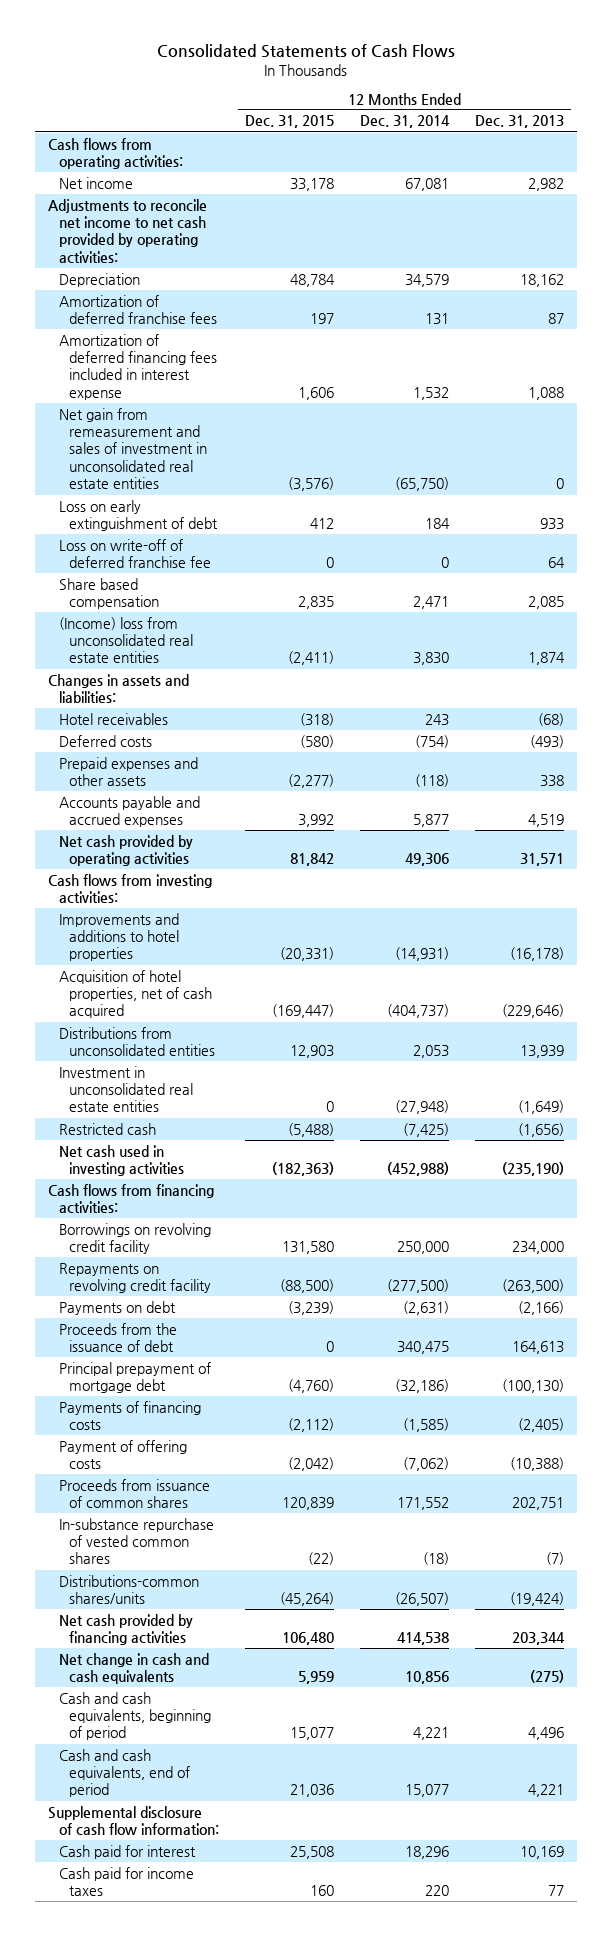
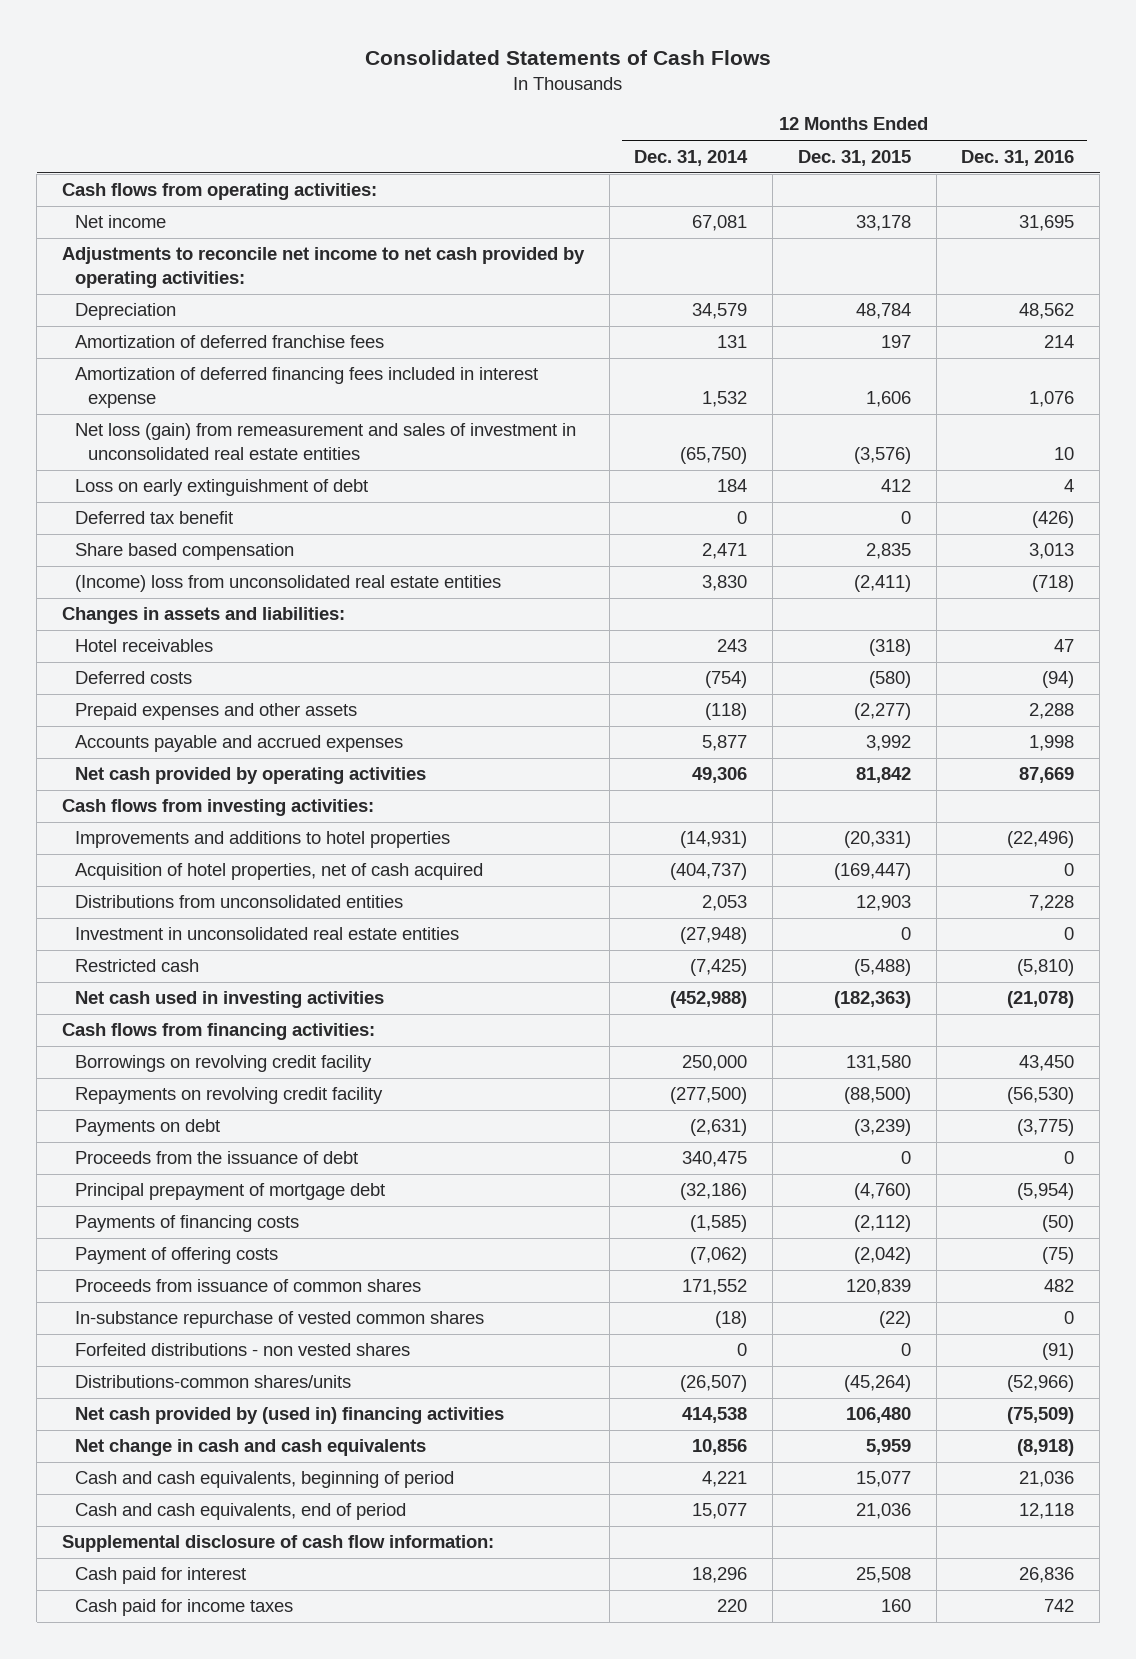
[475,115,565,129] Dec. 31, 2013 -> none
none -> [961,149,1075,166] Dec. 31, 2016
[58,407,208,490] Net gain from remeasurement and sales of investment in unconsolidated real estate entities -> [75,423,577,461] Net loss (gain) from remeasurement and sales of investment in unconsolidated real estate entities
[58,538,212,569] Loss on write-off of deferred franchise fee -> none
none -> [75,511,234,525] Deferred tax benefit
none -> [75,1343,411,1357] Forfeited distributions - non vested shares
[58,1613,193,1646] Net cash provided by financing activities -> [75,1407,505,1425] Net cash provided by (used in) financing activities

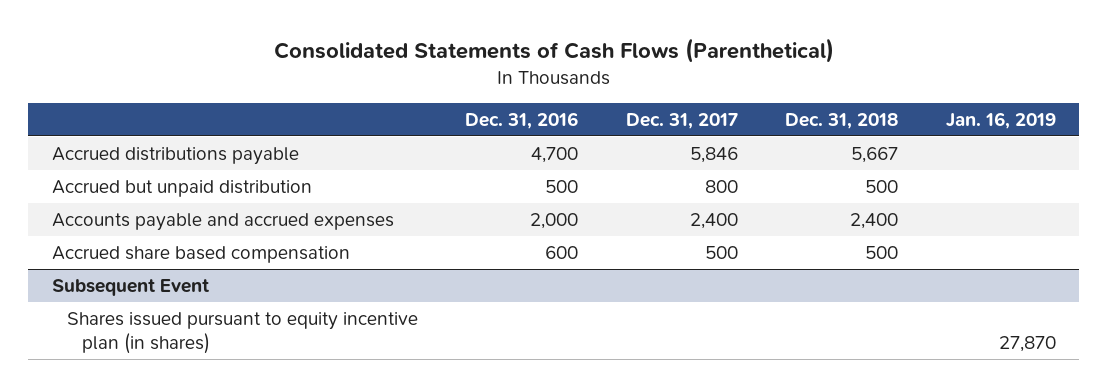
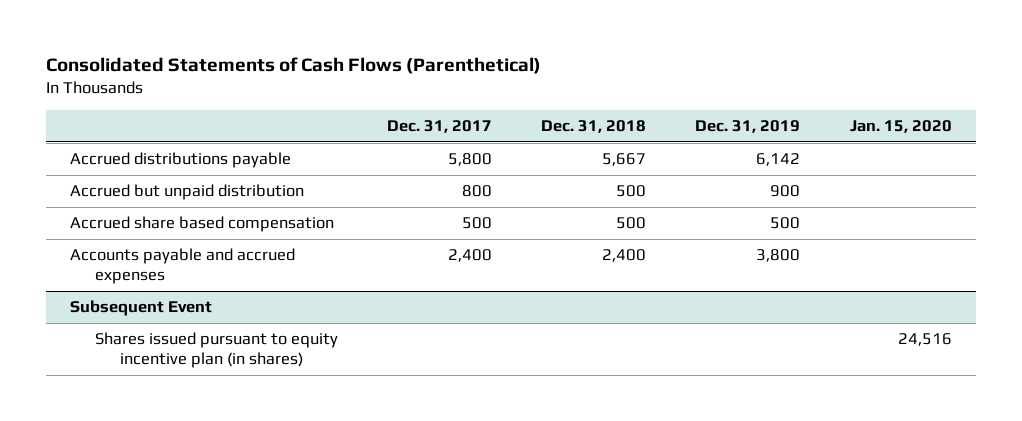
[465,111,579,129] Dec. 31, 2016 -> none
[945,111,1056,129] Jan. 16, 2019 -> none
none -> [695,120,801,134] Dec. 31, 2019
none -> [849,120,952,134] Jan. 15, 2020
[689,146,738,163] 5,846 -> [448,153,493,167] 5,800
[52,212,395,231] Accounts payable and accrued expenses -> [70,248,296,285] Accounts payable and accrued expenses

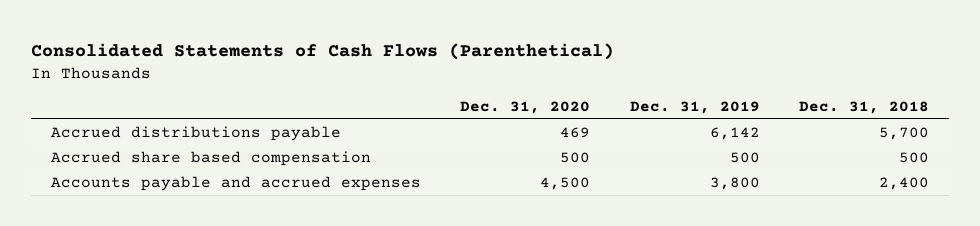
[387,120,493,134] Dec. 31, 2017 -> none
[849,120,952,134] Jan. 15, 2020 -> none
none -> [460,100,591,114] Dec. 31, 2020
[70,184,305,201] Accrued but unpaid distribution -> none
[602,153,647,167] 5,667 -> [879,127,930,141] 5,700
[70,300,213,317] Subsequent Event -> none
[95,332,339,369] Shares issued pursuant to equity incentive plan (in shares) -> none

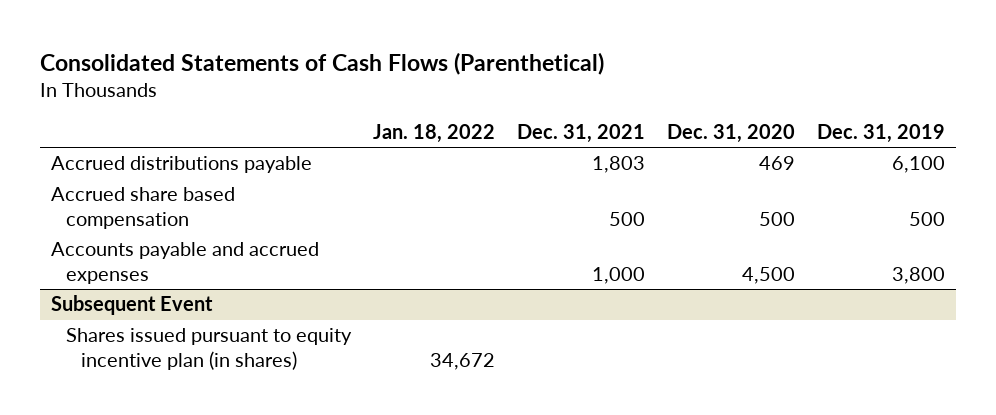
[799,100,930,114] Dec. 31, 2018 -> none
none -> [373,123,496,143] Jan. 18, 2022
none -> [517,123,646,143] Dec. 31, 2021
[709,127,760,141] 6,142 -> [891,156,945,174] 6,100
none -> [51,295,214,316] Subsequent Event
none -> [66,328,353,371] Shares issued pursuant to equity incentive plan (in shares)

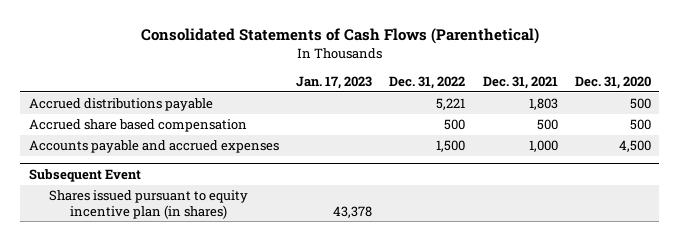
[373,123,496,143] Jan. 18, 2022 -> none
[816,123,945,143] Dec. 31, 2019 -> none
none -> [296,76,373,90] Jan. 17, 2023
none -> [389,76,466,90] Dec. 31, 2022
[758,156,795,171] 469 -> [629,98,651,110] 500

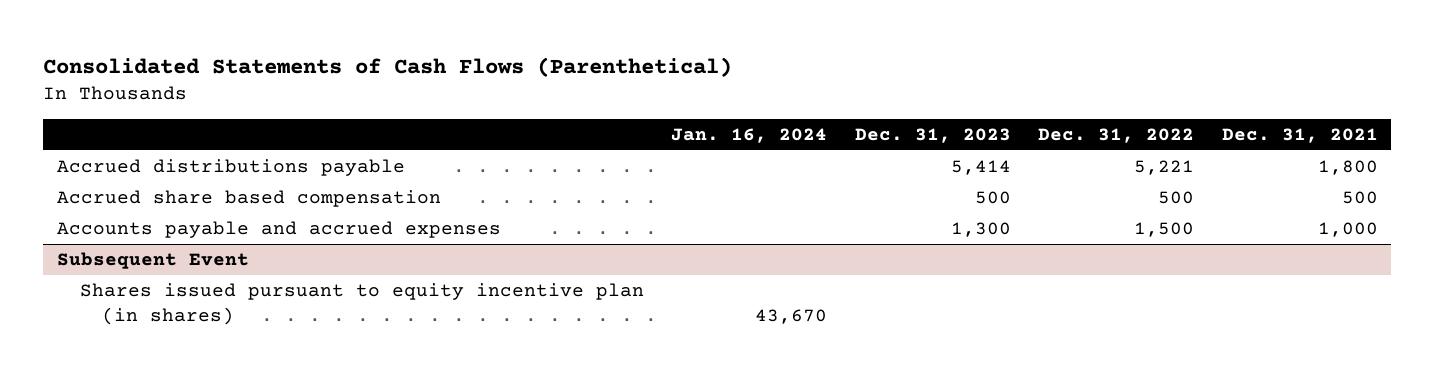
[296,76,373,90] Jan. 17, 2023 -> none
[574,76,651,90] Dec. 31, 2020 -> none
none -> [671,127,828,143] Jan. 16, 2024
none -> [854,127,1011,143] Dec. 31, 2023
[528,98,558,111] 1,803 -> [1317,160,1378,176] 1,800

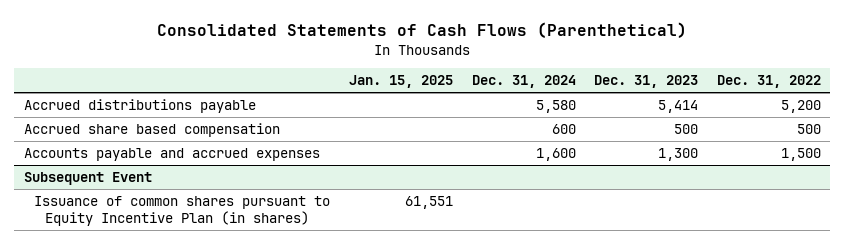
[671,127,828,143] Jan. 16, 2024 -> none
[1221,127,1378,143] Dec. 31, 2021 -> none
none -> [349,75,454,89] Jan. 15, 2025
none -> [471,75,576,89] Dec. 31, 2024
[1134,160,1195,176] 5,221 -> [781,100,822,114] 5,200
[79,283,644,326] Shares issued pursuant to equity incentive plan (in shares) -> [34,196,331,227] Issuance of common shares pursuant to Equity Incentive Plan (in shares)

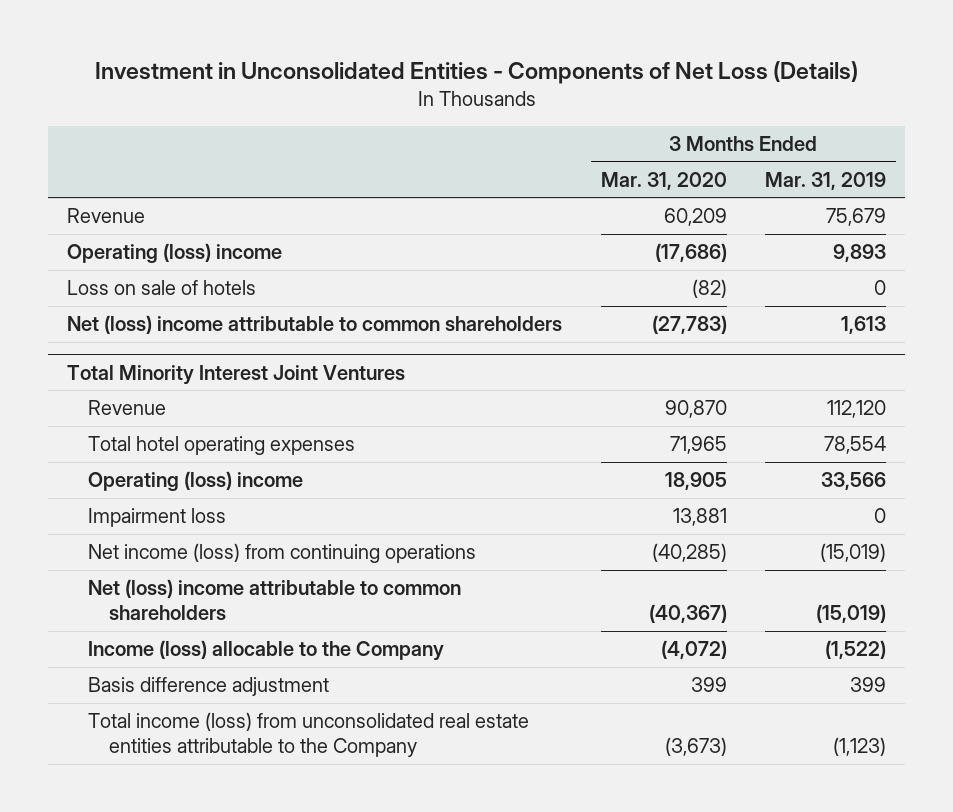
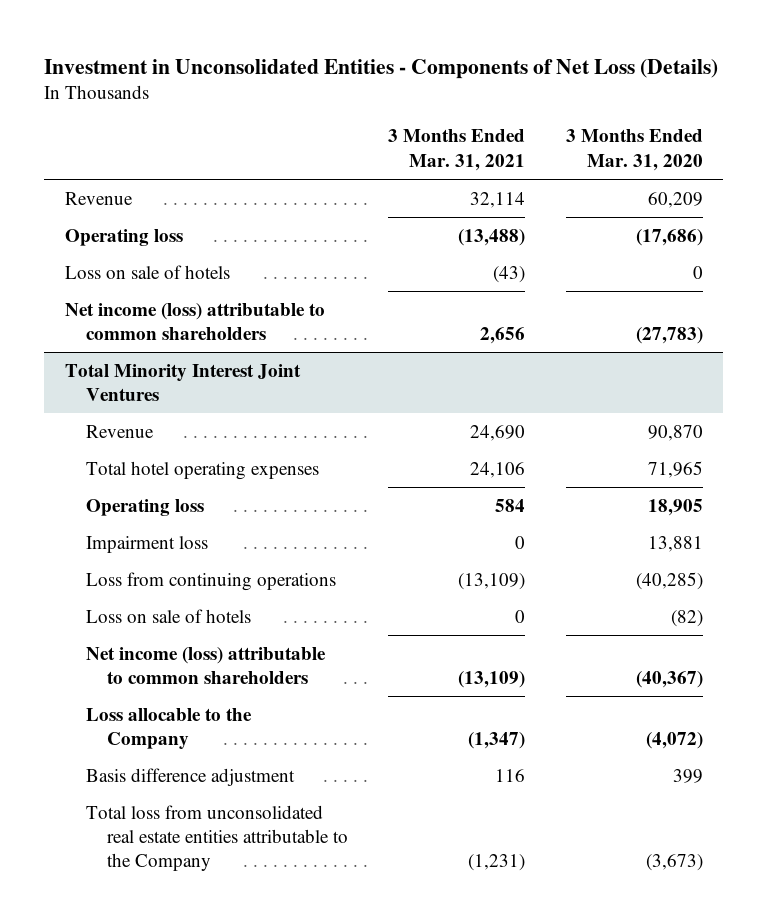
[765,171,887,190] Mar. 31, 2019 -> none
none -> [388,129,526,171] 3 Months Ended Mar. 31, 2021
[66,243,282,264] Operating (loss) income -> [64,228,183,246] Operating loss
[691,279,727,299] (82) -> [692,265,703,279] 0
[66,315,562,335] Net (loss) income attributable to common shareholders -> [64,302,325,341] Net income (loss) attributable to common shareholders
[87,471,303,492] Operating (loss) income -> [85,498,204,516] Operating loss
[87,543,476,564] Net income (loss) from continuing operations -> [85,571,336,591] Loss from continuing operations
none -> [85,608,251,623] Loss on sale of hotels
[87,579,461,621] Net (loss) income attributable to common shareholders -> [85,646,326,685] Net income (loss) attributable to common shareholders
[87,640,444,662] Income (loss) allocable to the Company -> [85,707,252,750] Loss allocable to the Company
[87,712,529,758] Total income (loss) from unconsolidated real estate entities attributable to the Company -> [85,804,348,872] Total loss from unconsolidated real estate entities attributable to the Company

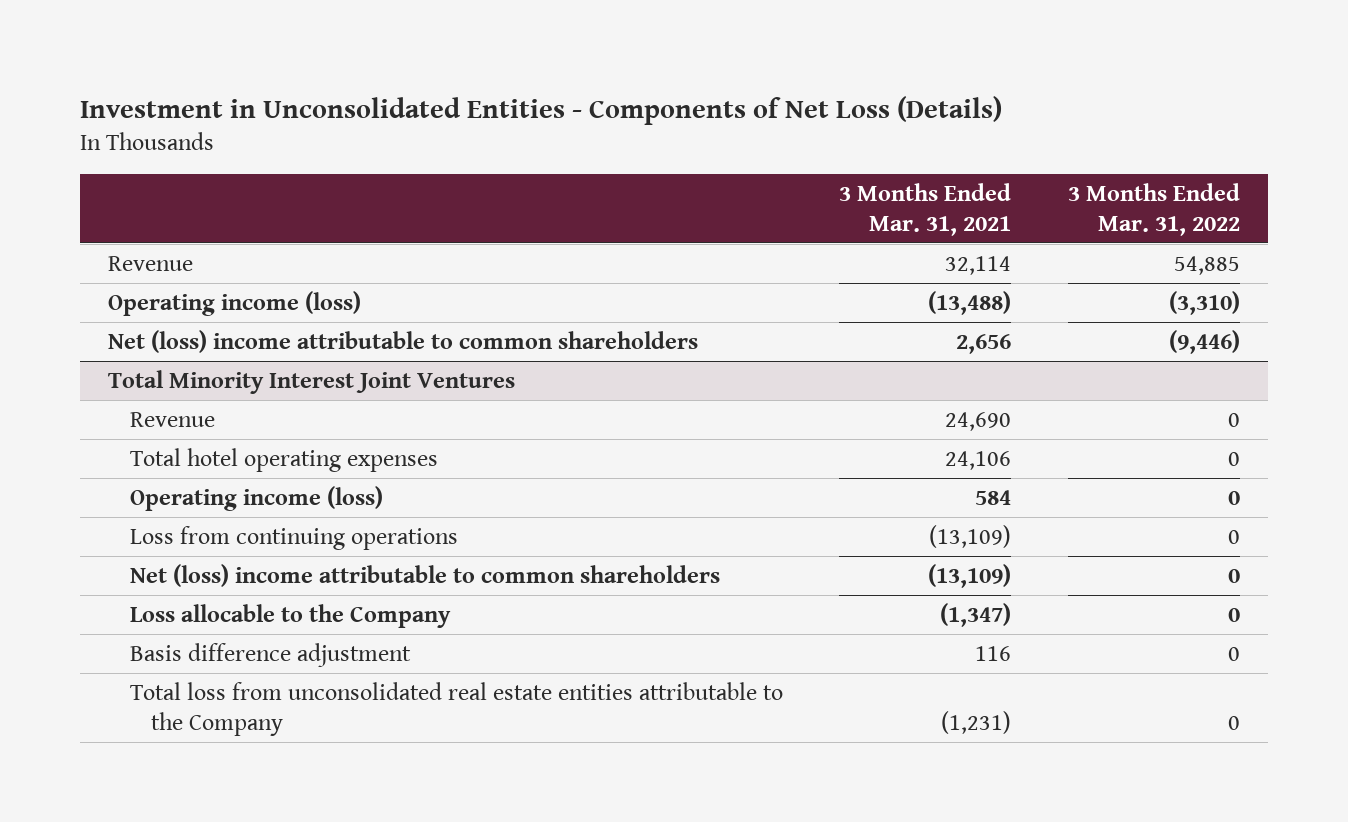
[565,129,703,171] 3 Months Ended Mar. 31, 2020 -> none
none -> [1067,182,1240,236] 3 Months Ended Mar. 31, 2022
[64,264,230,279] Loss on sale of hotels -> none
[64,228,183,246] Operating loss -> [108,290,362,316] Operating income (loss)
[64,302,325,341] Net income (loss) attributable to common shareholders -> [108,329,699,353] Net (loss) income attributable to common shareholders
[85,535,208,553] Impairment loss -> none
[85,498,204,516] Operating loss -> [129,485,383,511] Operating income (loss)
[85,608,251,623] Loss on sale of hotels -> none
[85,646,326,685] Net income (loss) attributable to common shareholders -> [129,563,720,587] Net (loss) income attributable to common shareholders

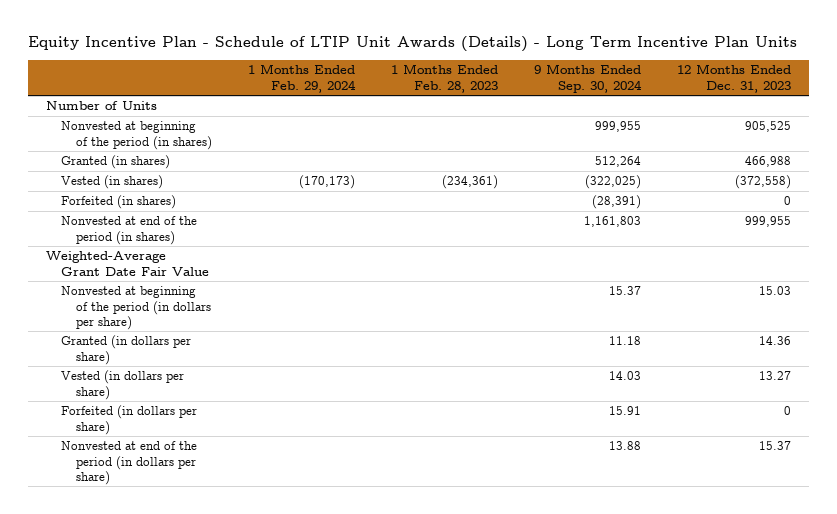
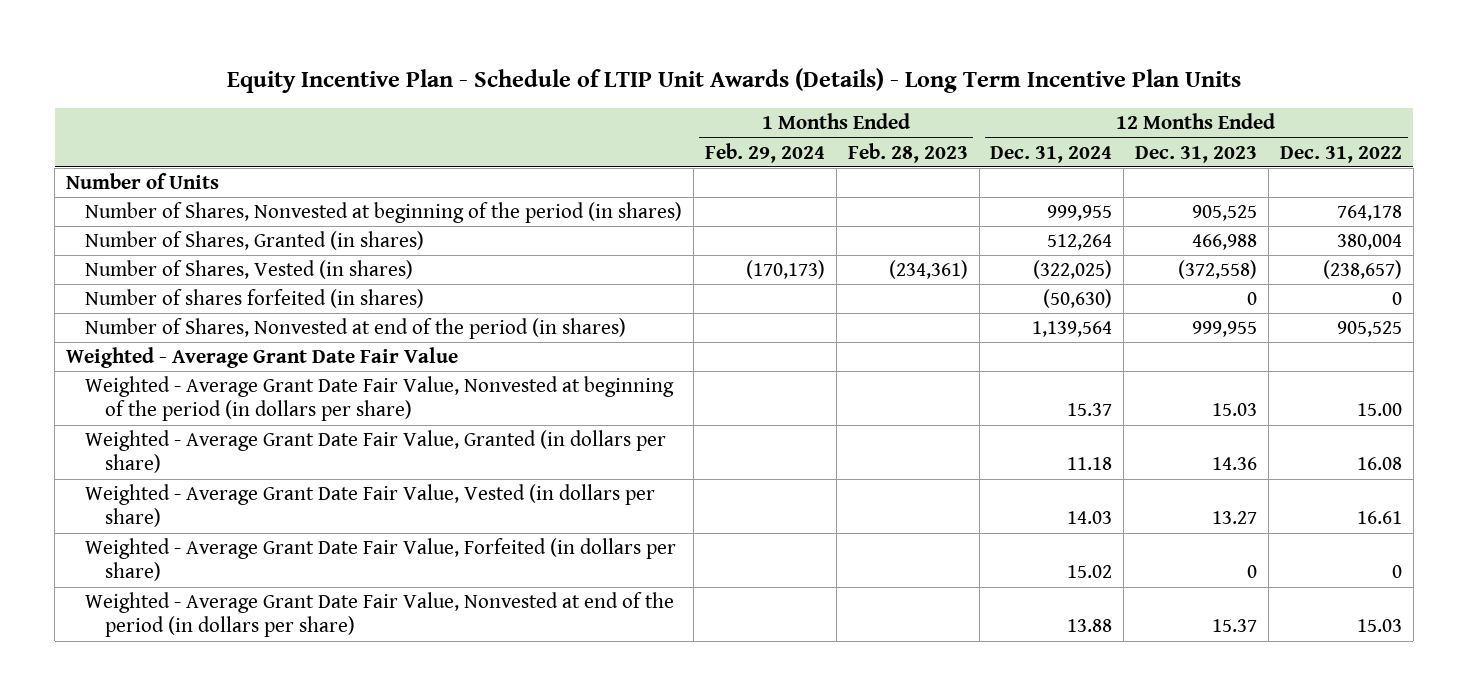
[534,64,643,93] 9 Months Ended Sep. 30, 2024 -> none
none -> [990,145,1113,163] Dec. 31, 2024
none -> [1279,145,1402,163] Dec. 31, 2022
[60,121,212,150] Nonvested at beginning of the period (in shares) -> [85,202,683,224] Number of Shares, Nonvested at beginning of the period (in shares)
[60,155,170,170] Granted (in shares) -> [85,231,425,251] Number of Shares, Granted (in shares)
[60,175,163,190] Vested (in shares) -> [85,260,414,280] Number of Shares, Vested (in shares)
[60,195,176,210] Forfeited (in shares) -> [85,289,425,309] Number of shares forfeited (in shares)
[60,216,197,245] Nonvested at end of the period (in shares) -> [85,318,627,340] Number of Shares, Nonvested at end of the period (in shares)
[45,251,209,276] Weighted-Average Grant Date Fair Value -> [66,347,459,369] Weighted - Average Grant Date Fair Value
[60,286,211,330] Nonvested at beginning of the period (in dollars per share) -> [85,376,675,422] Weighted - Average Grant Date Fair Value, Nonvested at beginning of the period (in dollars per share)
[60,335,191,365] Granted (in dollars per share) -> [85,430,667,474] Weighted - Average Grant Date Fair Value, Granted (in dollars per share)
[60,370,184,400] Vested (in dollars per share) -> [85,484,656,528] Weighted - Average Grant Date Fair Value, Vested (in dollars per share)
[60,405,197,435] Forfeited (in dollars per share) -> [85,538,677,582] Weighted - Average Grant Date Fair Value, Forfeited (in dollars per share)
[60,441,197,485] Nonvested at end of the period (in dollars per share) -> [85,592,675,638] Weighted - Average Grant Date Fair Value, Nonvested at end of the period (in dollars per share)

